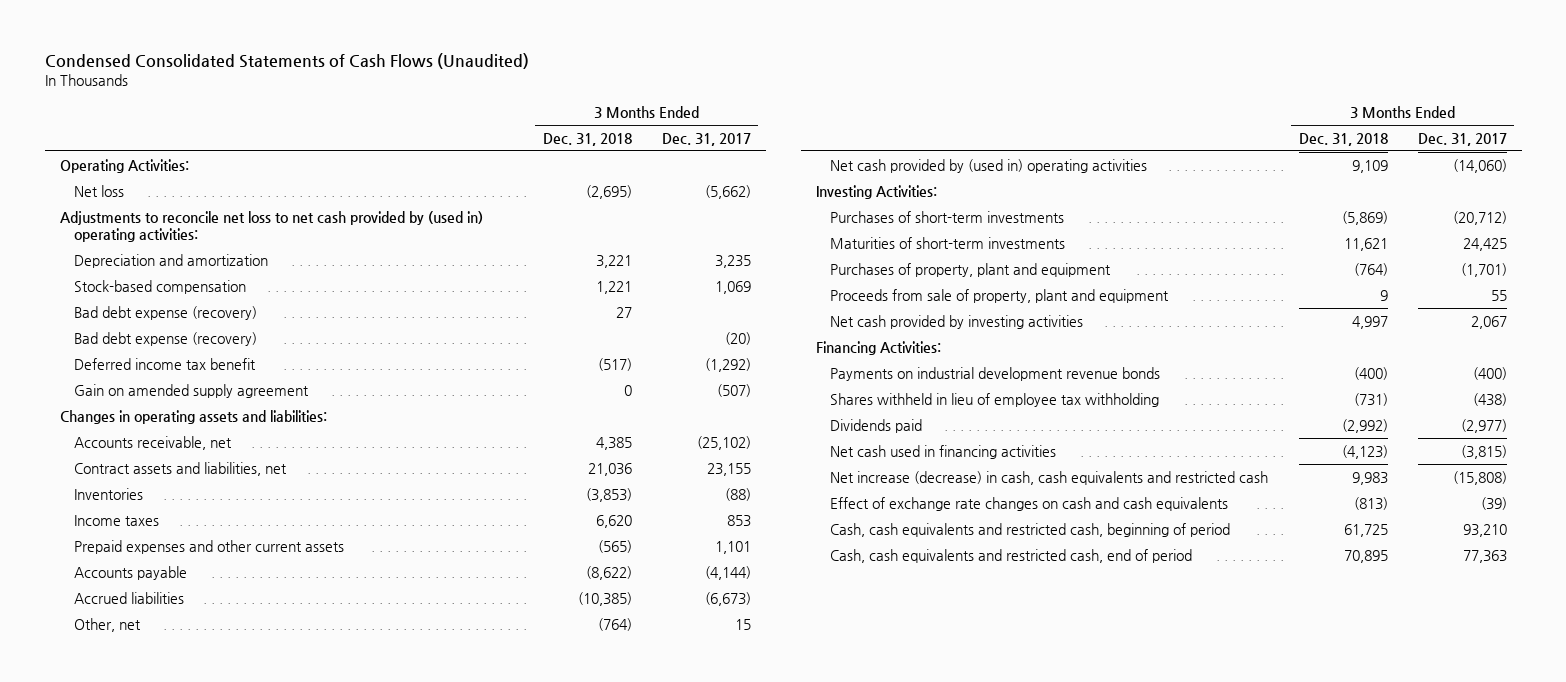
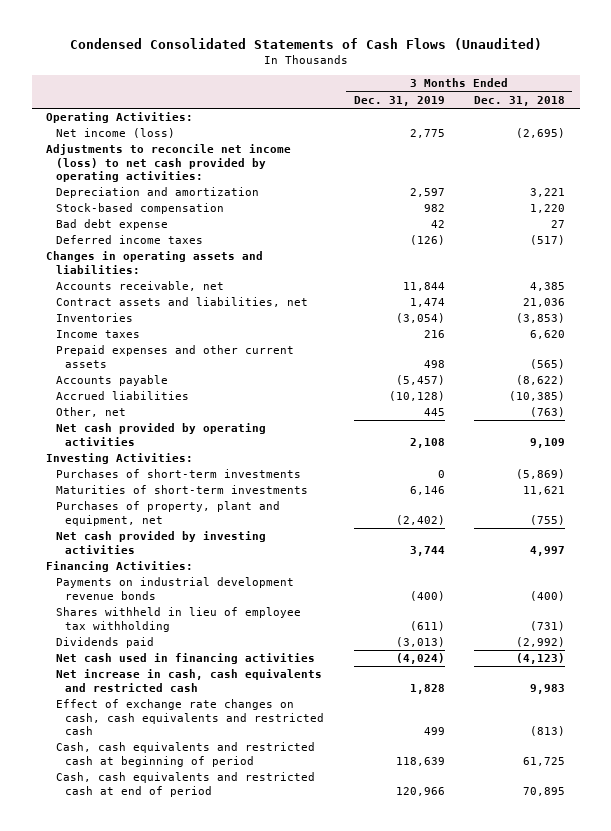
[661,132,751,146] Dec. 31, 2017 -> none
none -> [353,95,445,106] Dec. 31, 2019
[74,184,125,197] Net loss -> [55,128,175,139] Net income (loss)
[59,210,483,243] Adjustments to reconcile net loss to net cash provided by (used in) operating activities: -> [46,144,292,183] Adjustments to reconcile net income (loss) to net cash provided by operating activities:
[74,331,258,346] Bad debt expense (recovery) -> none
[74,383,310,398] Gain on amended supply agreement -> none
[595,280,632,294] 1,221 -> [529,204,565,214] 1,220
[74,305,258,320] Bad debt expense (recovery) -> [55,219,168,231] Bad debt expense
[74,357,257,370] Deferred income tax benefit -> [55,235,203,245] Deferred income taxes
[597,617,632,631] (764) -> [529,407,565,418] (763)
[830,158,1148,173] Net cash provided by (used in) operating activities -> [55,423,266,446] Net cash provided by operating activities
[830,288,1170,303] Proceeds from sale of property, plant and equipment -> none
[830,262,1112,277] Purchases of property, plant and equipment -> [55,501,280,526] Purchases of property, plant and equipment, net
[1353,262,1388,276] (764) -> [529,514,565,525] (755)
[830,470,1269,485] Net increase (decrease) in cash, cash equivalents and restricted cash -> [55,669,322,692] Net increase in cash, cash equivalents and restricted cash
[830,496,1229,511] Effect of exchange rate changes on cash and cash equivalents -> [55,699,325,736] Effect of exchange rate changes on cash, cash equivalents and restricted cash
[830,522,1231,537] Cash, cash equivalents and restricted cash, beginning of period -> [55,742,315,767] Cash, cash equivalents and restricted cash at beginning of period
[830,548,1193,563] Cash, cash equivalents and restricted cash, end of period -> [55,772,315,797] Cash, cash equivalents and restricted cash at end of period

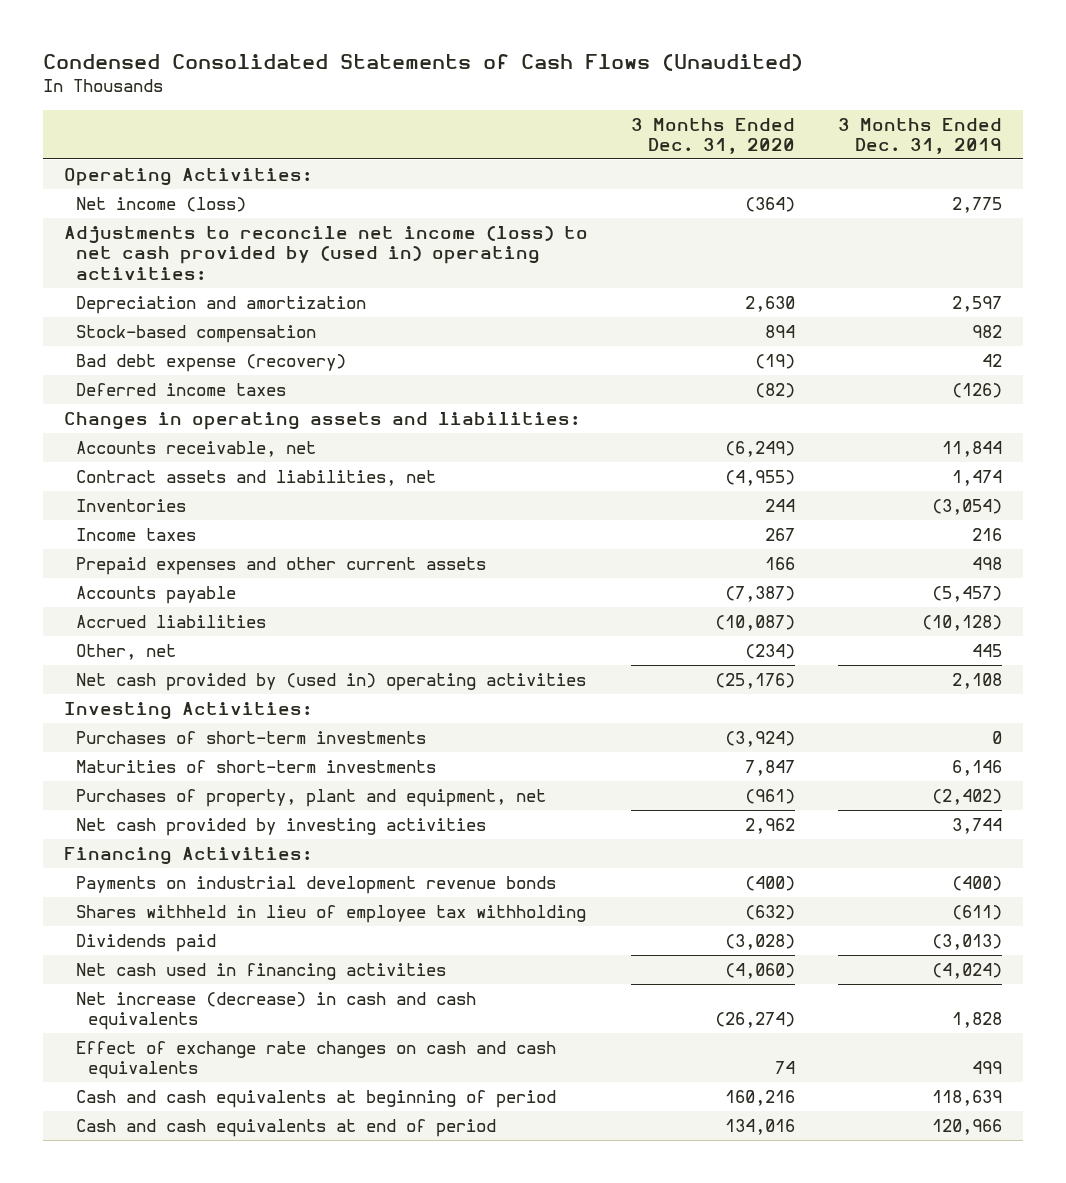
[473,95,565,106] Dec. 31, 2018 -> none
none -> [630,117,795,154] 3 Months Ended Dec. 31, 2020
[46,144,292,183] Adjustments to reconcile net income (loss) to net cash provided by operating activities: -> [64,225,589,280] Adjustments to reconcile net income (loss) to net cash provided by (used in) operating activities:
[55,219,168,231] Bad debt expense -> [76,353,347,372] Bad debt expense (recovery)
[55,423,266,446] Net cash provided by operating activities -> [76,672,587,691] Net cash provided by (used in) operating activities
[55,669,322,692] Net increase in cash, cash equivalents and restricted cash -> [76,991,477,1031] Net increase (decrease) in cash and cash equivalents
[55,699,325,736] Effect of exchange rate changes on cash, cash equivalents and restricted cash -> [76,1040,557,1080] Effect of exchange rate changes on cash and cash equivalents
[55,742,315,767] Cash, cash equivalents and restricted cash at beginning of period -> [76,1089,557,1108] Cash and cash equivalents at beginning of period
[55,772,315,797] Cash, cash equivalents and restricted cash at end of period -> [76,1118,497,1137] Cash and cash equivalents at end of period

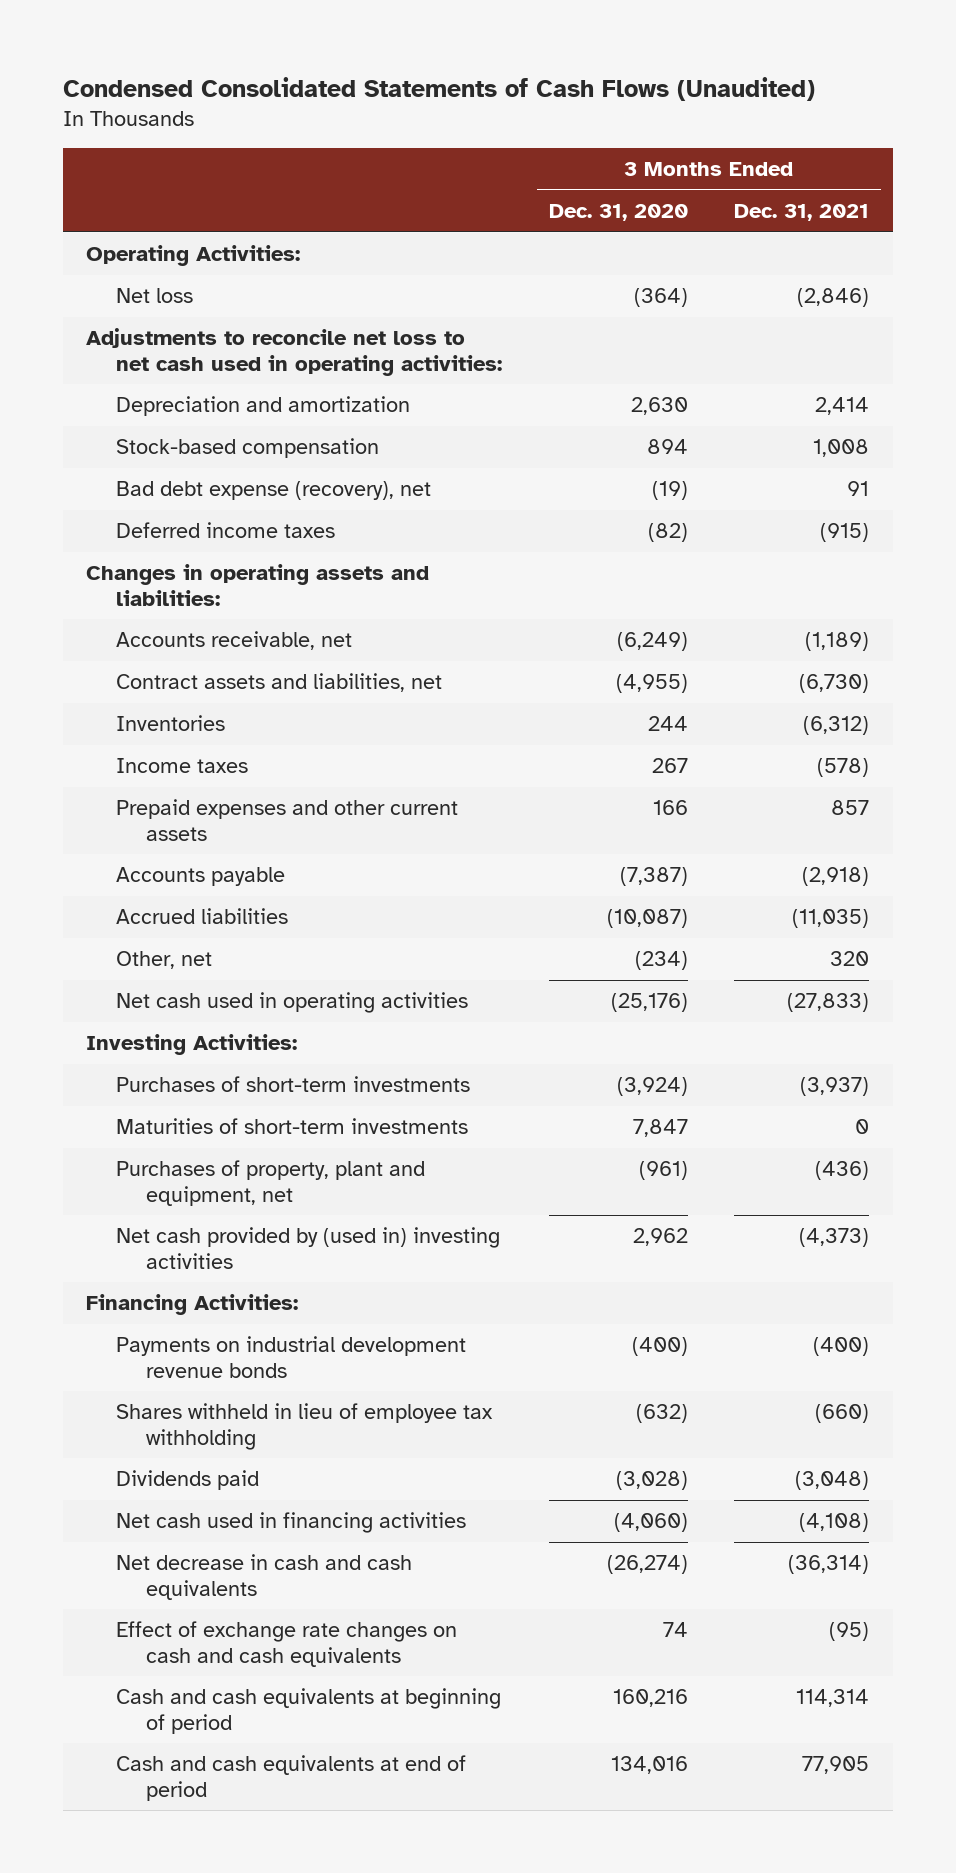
[837,117,1002,154] 3 Months Ended Dec. 31, 2019 -> none
none -> [734,204,870,222] Dec. 31, 2021
[76,196,247,212] Net income (loss) -> [115,288,193,304] Net loss
[64,225,589,280] Adjustments to reconcile net income (loss) to net cash provided by (used in) operating activities: -> [86,328,502,376] Adjustments to reconcile net loss to net cash used in operating activities:
[76,353,347,372] Bad debt expense (recovery) -> [115,481,431,501] Bad debt expense (recovery), net
[76,672,587,691] Net cash provided by (used in) operating activities -> [115,992,468,1014] Net cash used in operating activities
[76,817,487,836] Net cash provided by investing activities -> [115,1227,500,1269] Net cash provided by (used in) investing activities
[76,991,477,1031] Net increase (decrease) in cash and cash equivalents -> [115,1554,412,1600] Net decrease in cash and cash equivalents

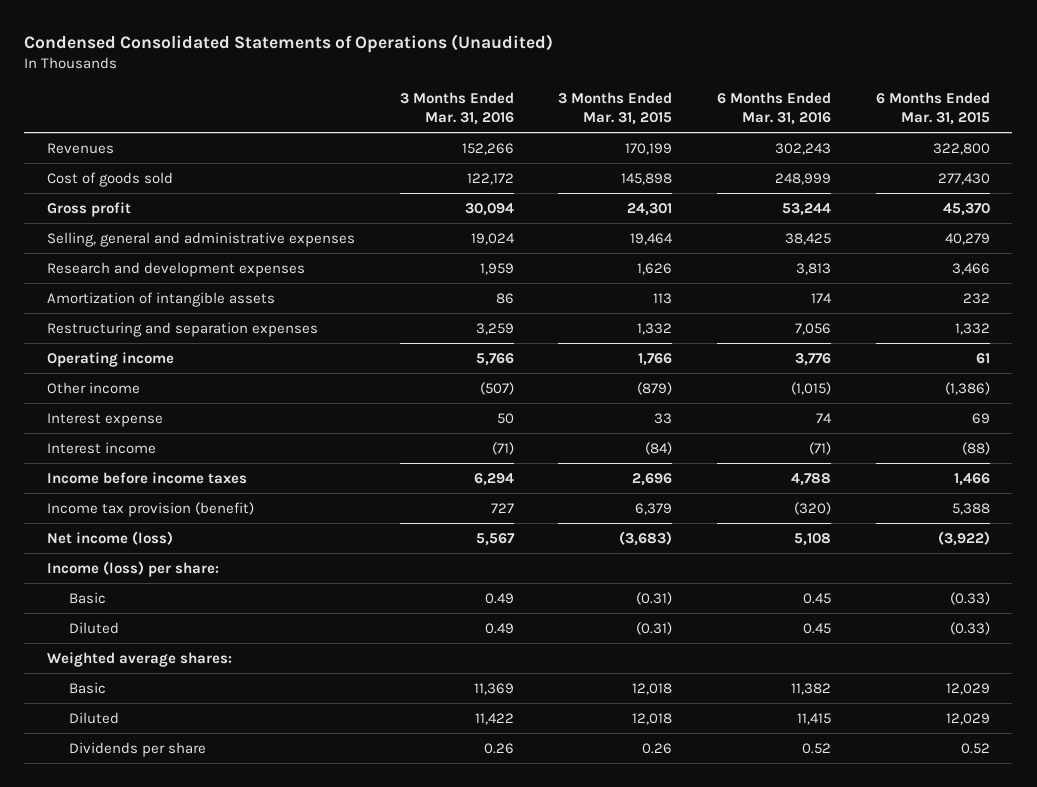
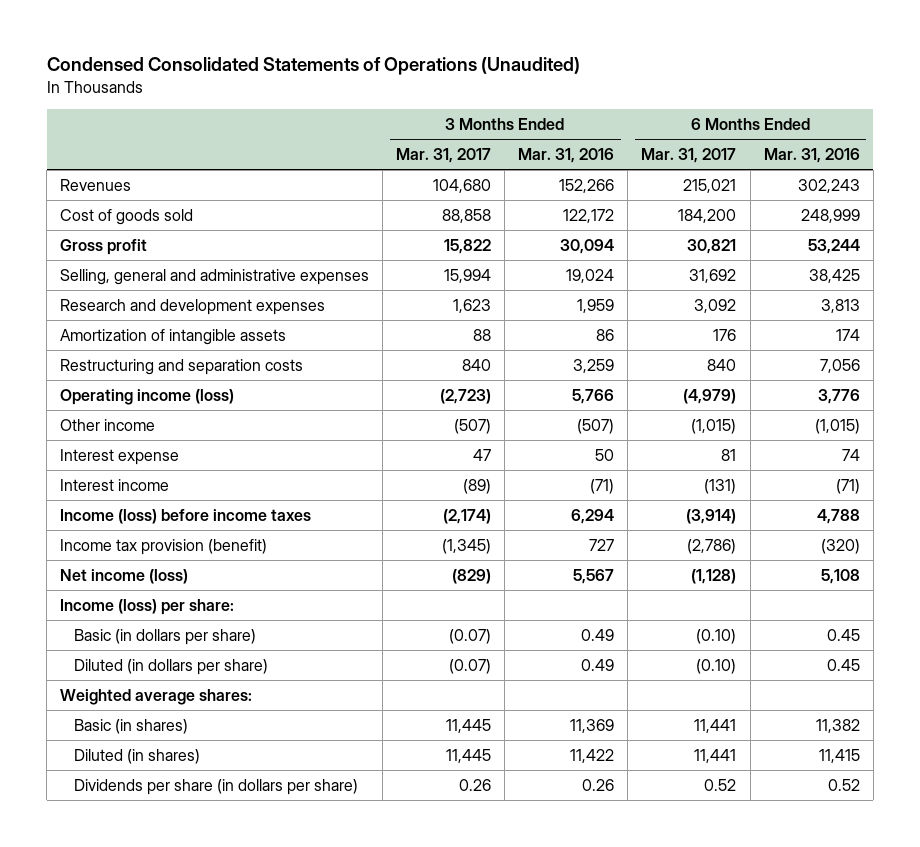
[558,92,673,126] 3 Months Ended Mar. 31, 2015 -> none
[875,92,990,126] 6 Months Ended Mar. 31, 2015 -> none
none -> [396,148,492,164] Mar. 31, 2017
none -> [641,148,737,164] Mar. 31, 2017
[46,321,318,337] Restructuring and separation expenses -> [60,358,304,375] Restructuring and separation costs
[46,351,174,367] Operating income -> [60,388,235,405] Operating income (loss)
[46,471,247,484] Income before income taxes -> [60,508,312,524] Income (loss) before income taxes
[68,591,106,604] Basic -> [74,628,257,645] Basic (in dollars per share)
[68,621,119,634] Diluted -> [74,658,269,675] Diluted (in dollars per share)
[68,681,106,694] Basic -> [74,718,189,734] Basic (in shares)
[68,711,119,724] Diluted -> [74,748,201,764] Diluted (in shares)
[68,741,206,757] Dividends per share -> [74,778,359,795] Dividends per share (in dollars per share)

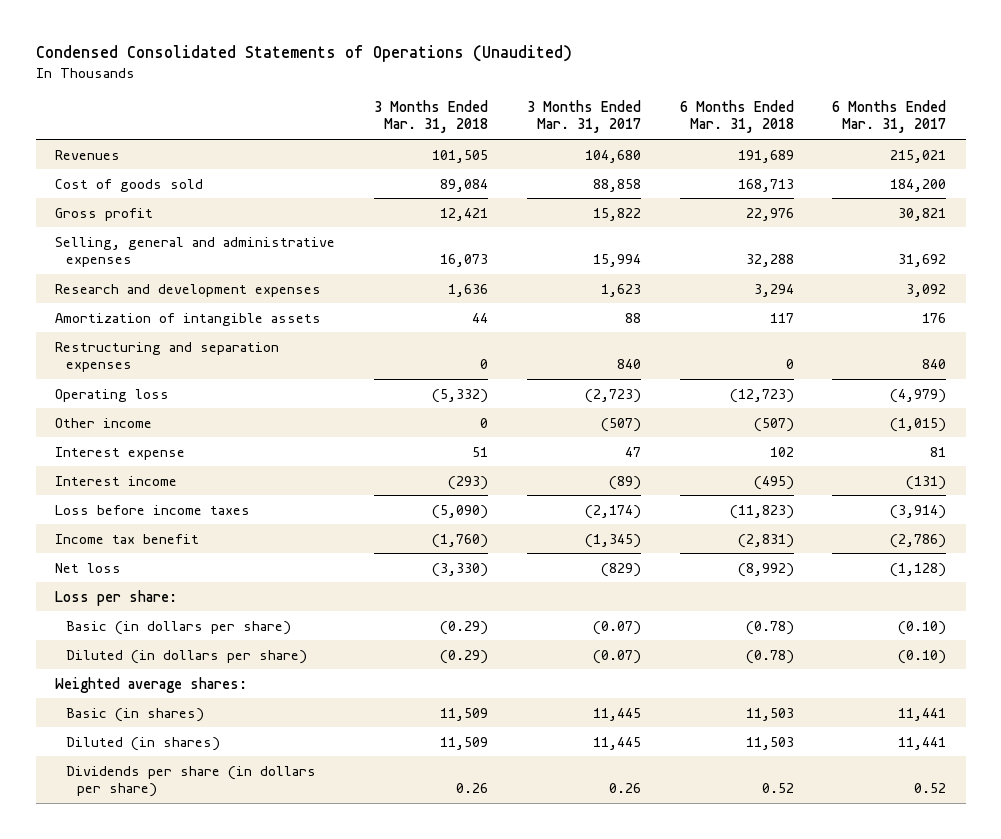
[518,148,615,164] Mar. 31, 2016 -> none
[763,148,860,164] Mar. 31, 2016 -> none
none -> [373,99,488,134] 3 Months Ended Mar. 31, 2018
none -> [679,99,794,134] 6 Months Ended Mar. 31, 2018
[60,358,304,375] Restructuring and separation costs -> [55,341,280,373] Restructuring and separation expenses
[60,388,235,405] Operating income (loss) -> [55,388,170,402] Operating loss
[60,508,312,524] Income (loss) before income taxes -> [55,504,251,515] Loss before income taxes
[60,538,268,555] Income tax provision (benefit) -> [55,533,200,544] Income tax benefit
[60,568,189,584] Net income (loss) -> [55,562,122,573] Net loss
[60,598,235,615] Income (loss) per share: -> [55,589,178,606] Loss per share:

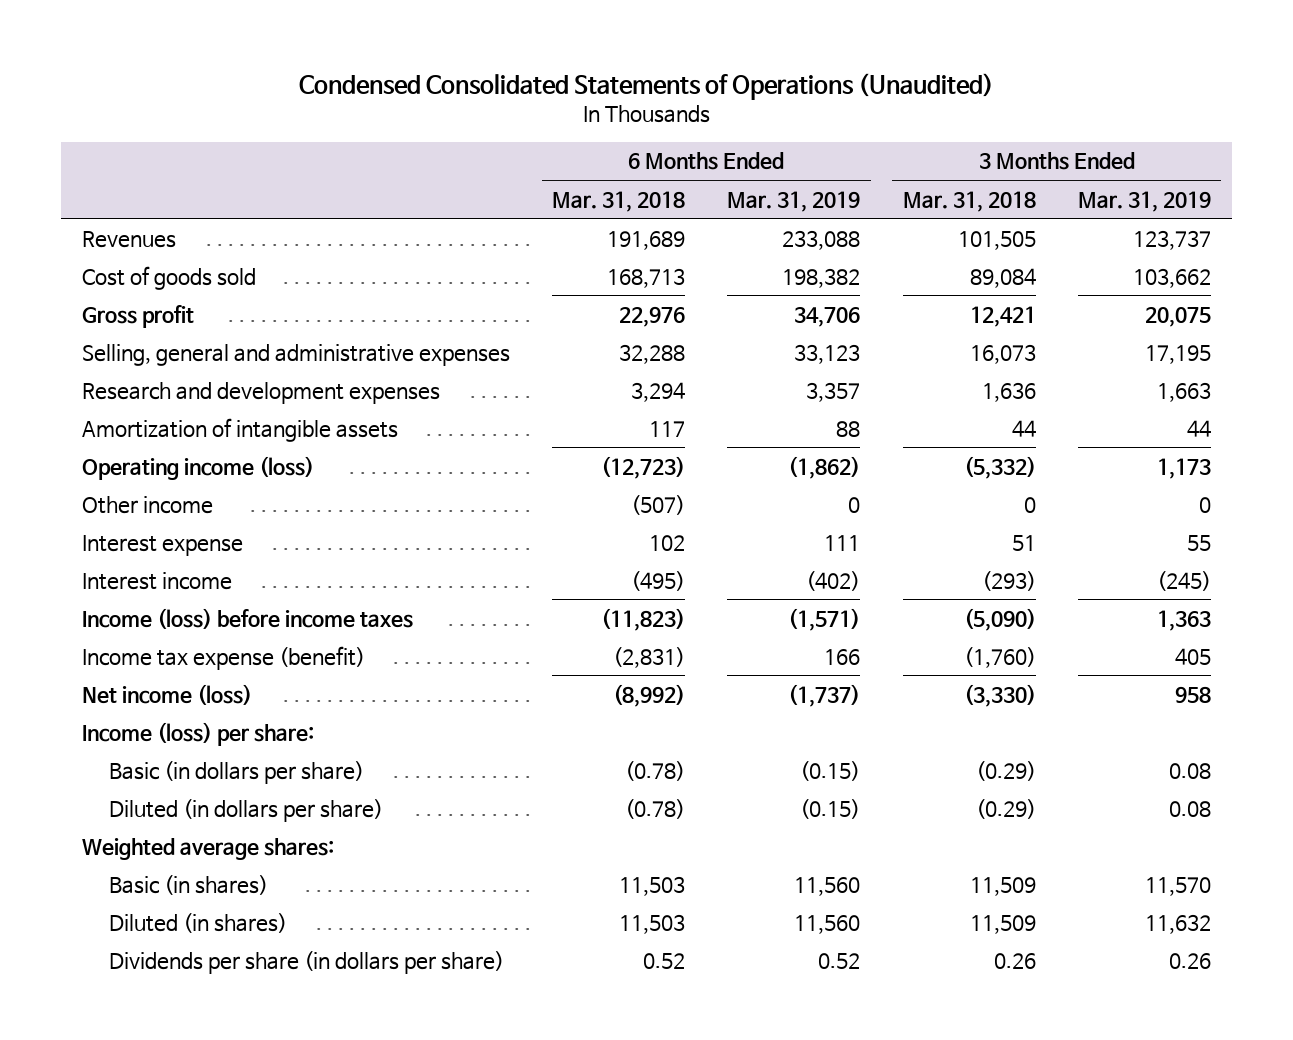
[526,99,641,134] 3 Months Ended Mar. 31, 2017 -> none
[832,99,947,134] 6 Months Ended Mar. 31, 2017 -> none
none -> [727,190,861,212] Mar. 31, 2019
none -> [1077,190,1211,212] Mar. 31, 2019
[55,341,280,373] Restructuring and separation expenses -> none
[55,388,170,402] Operating loss -> [81,455,314,480] Operating income (loss)
[55,504,251,515] Loss before income taxes -> [81,607,413,629] Income (loss) before income taxes
[55,533,200,544] Income tax benefit -> [81,645,365,670] Income tax expense (benefit)
[55,562,122,573] Net loss -> [81,683,252,705] Net income (loss)
[55,589,178,606] Loss per share: -> [81,721,314,746] Income (loss) per share:

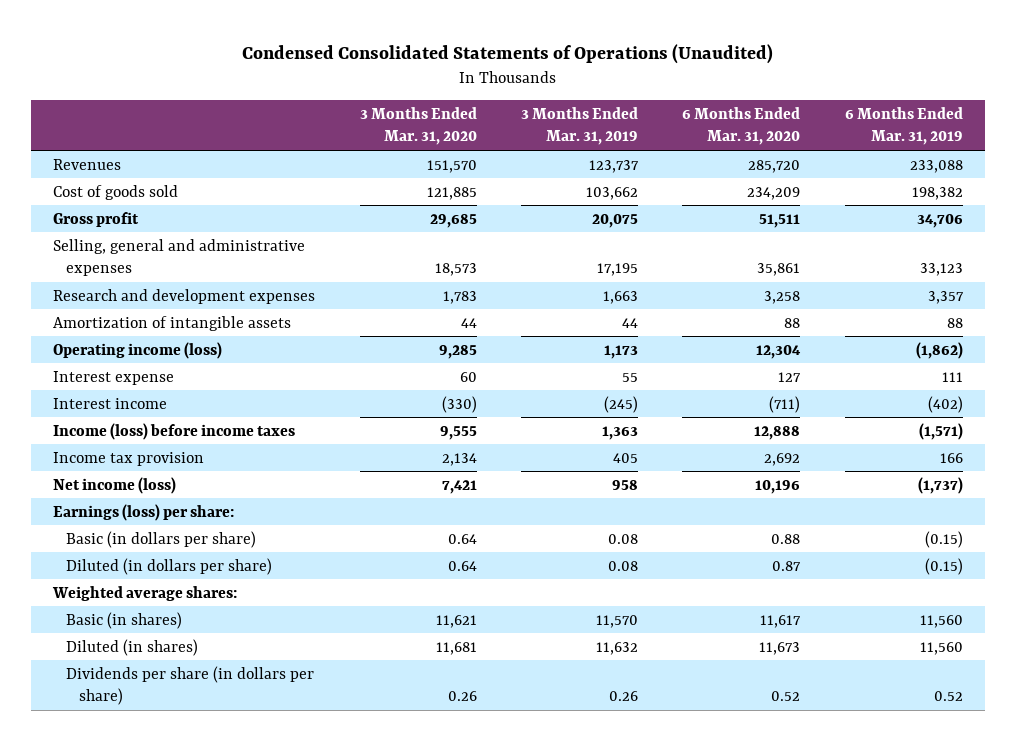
[552,190,686,212] Mar. 31, 2018 -> none
[902,190,1036,212] Mar. 31, 2018 -> none
none -> [359,107,477,146] 3 Months Ended Mar. 31, 2020
none -> [682,107,801,146] 6 Months Ended Mar. 31, 2020
[81,495,213,514] Other income -> none
[81,645,365,670] Income tax expense (benefit) -> [53,451,205,466] Income tax provision
[81,721,314,746] Income (loss) per share: -> [53,503,235,521] Earnings (loss) per share:

